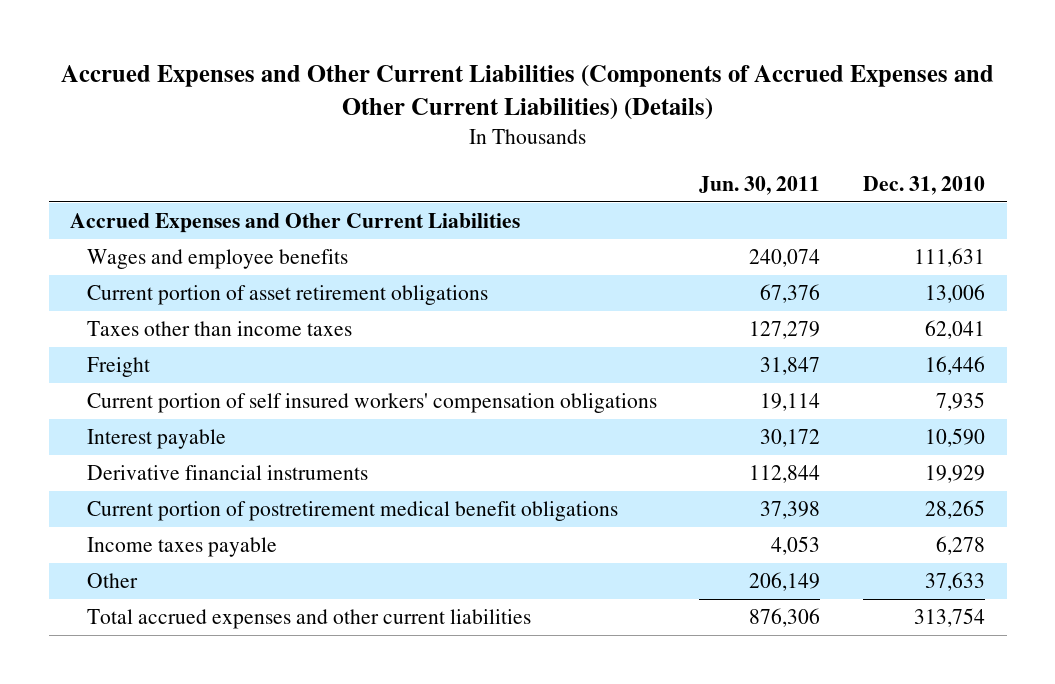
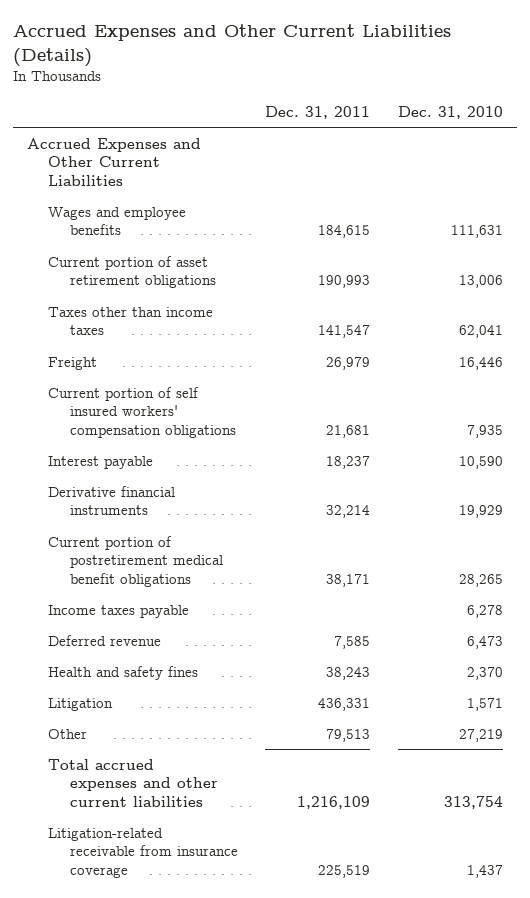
[60,64,994,121] Accrued Expenses and Other Current Liabilities (Components of Accrued Expenses and Other Current Liabilities) (Details) -> [13,23,452,67] Accrued Expenses and Other Current Liabilities (Details)
[699,175,821,195] Jun. 30, 2011 -> none
none -> [265,106,371,120] Dec. 31, 2011
none -> [48,634,162,646] Deferred revenue
none -> [48,665,199,680] Health and safety fines
none -> [48,697,114,711] Litigation
[925,572,986,592] 37,633 -> [459,728,504,742] 27,219
none -> [48,827,238,879] Litigation-related receivable from insurance coverage

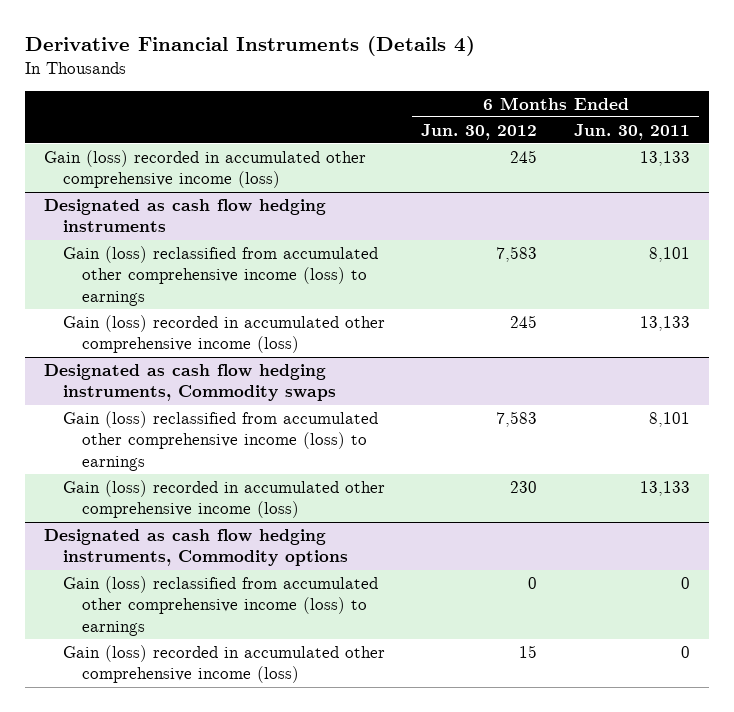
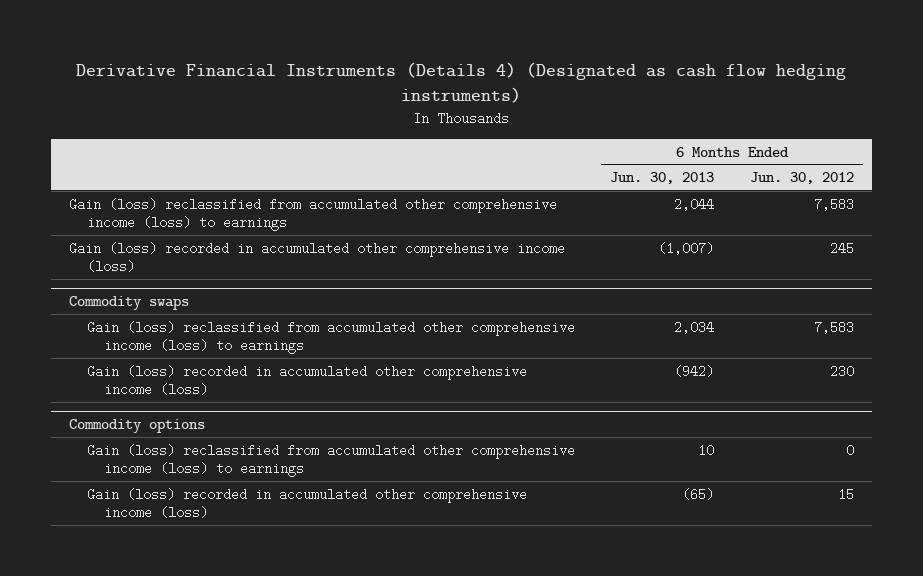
[25,36,476,57] Derivative Financial Instruments (Details 4) -> [76,62,847,104] Derivative Financial Instruments (Details 4) (Designated as cash flow hedging instruments)
[574,123,691,140] Jun. 30, 2011 -> none
none -> [610,171,715,184] Jun. 30, 2013
[43,149,366,189] Gain (loss) recorded in accumulated other comprehensive income (loss) -> none
[43,198,326,233] Designated as cash flow hedging instruments -> none
[43,363,336,402] Designated as cash flow hedging instruments, Commodity swaps -> none
none -> [69,295,190,310] Commodity swaps
[43,528,348,567] Designated as cash flow hedging instruments, Commodity options -> none
none -> [69,418,206,433] Commodity options

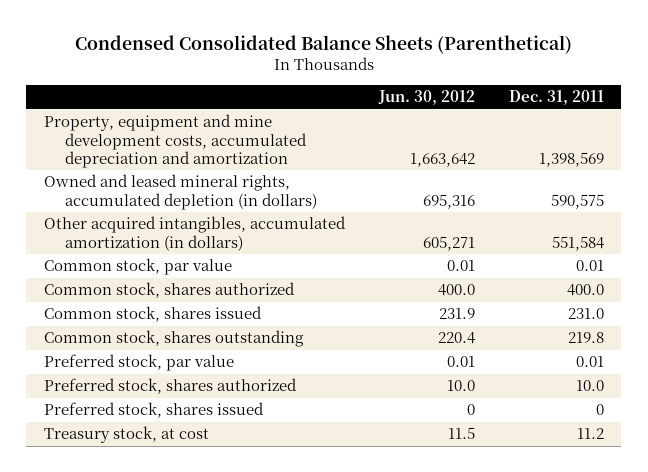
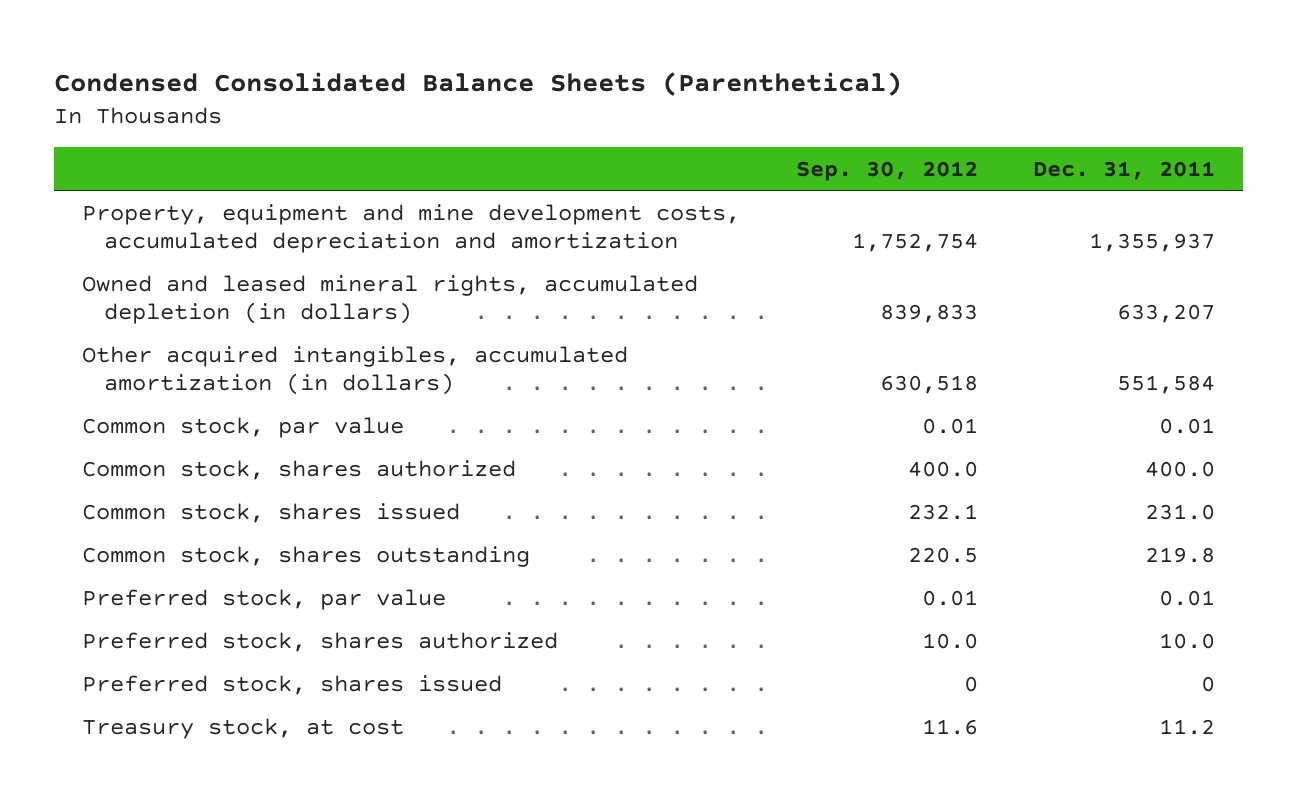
[377,90,475,106] Jun. 30, 2012 -> none
none -> [795,160,978,181] Sep. 30, 2012
[539,152,605,168] 1,398,569 -> [1089,232,1216,252] 1,355,937
[551,193,605,209] 590,575 -> [1117,303,1216,323] 633,207

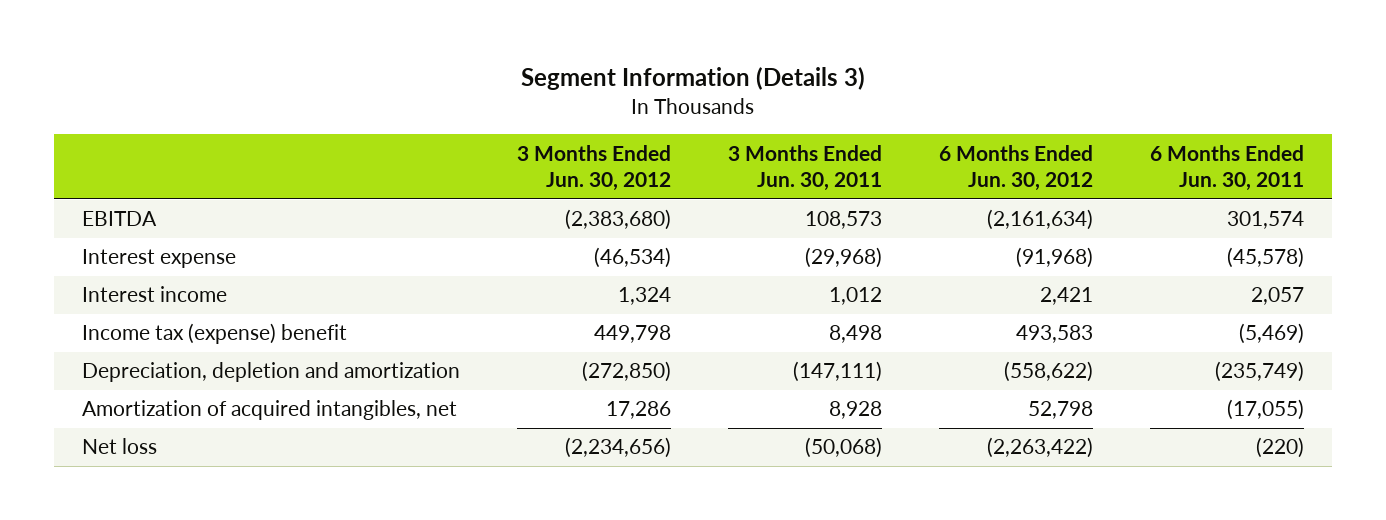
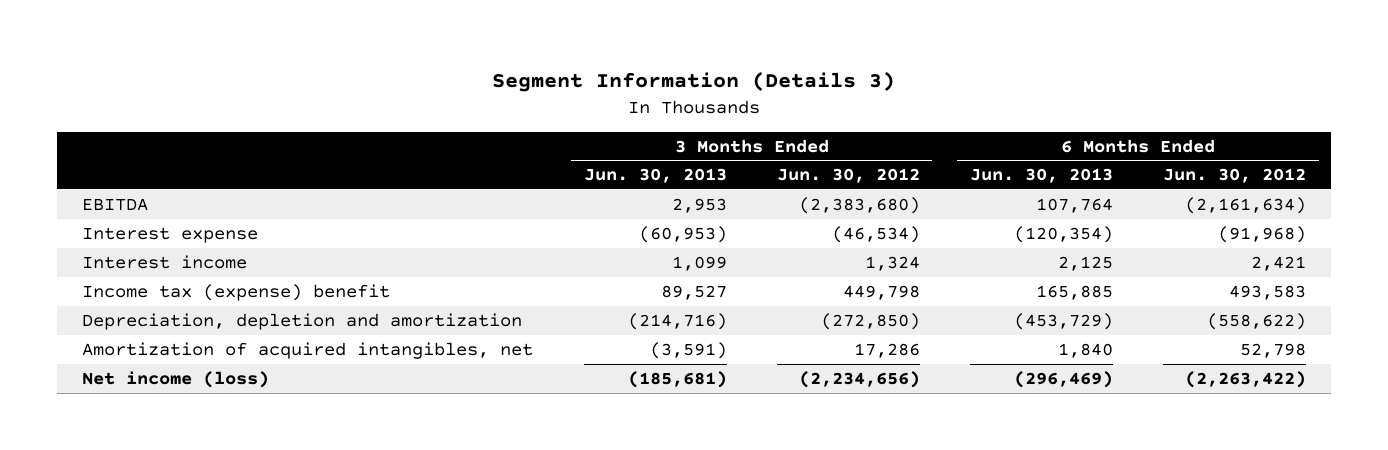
[727,144,882,192] 3 Months Ended Jun. 30, 2011 -> none
[1149,144,1304,192] 6 Months Ended Jun. 30, 2011 -> none
none -> [583,168,727,184] Jun. 30, 2013
none -> [969,168,1113,184] Jun. 30, 2013
[82,438,158,455] Net loss -> [82,370,270,388] Net income (loss)

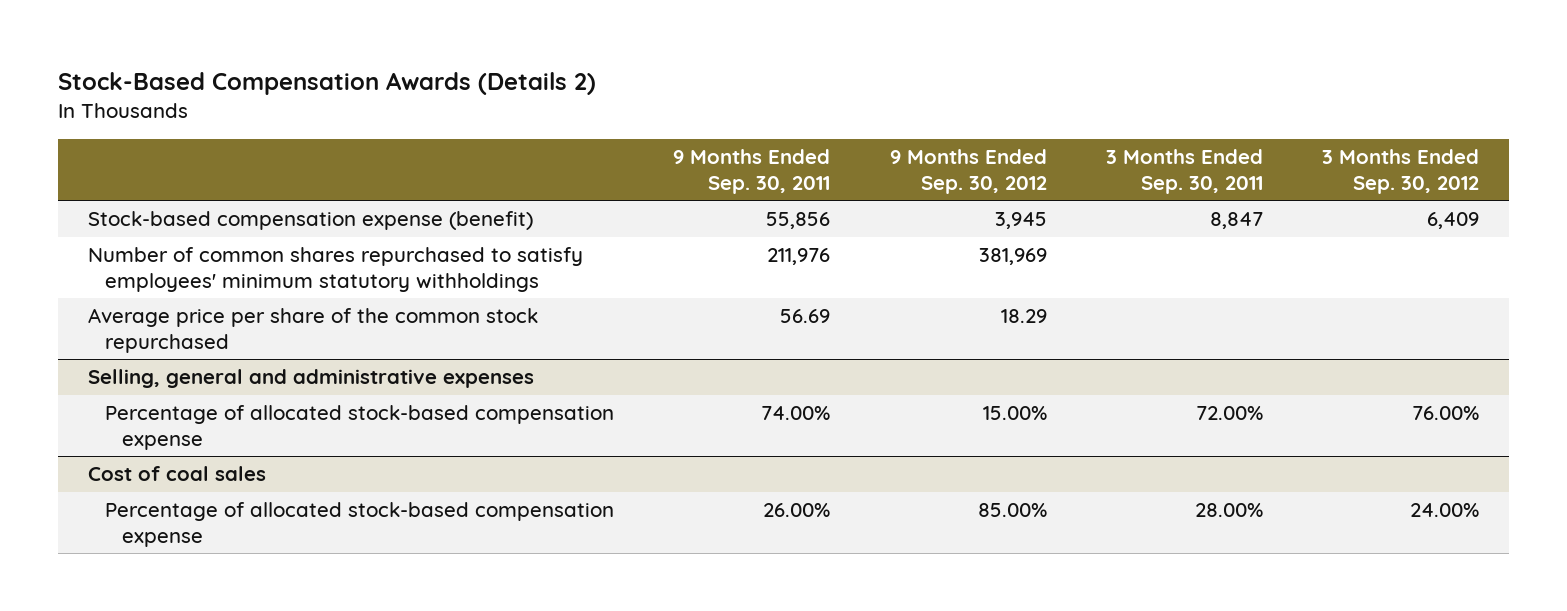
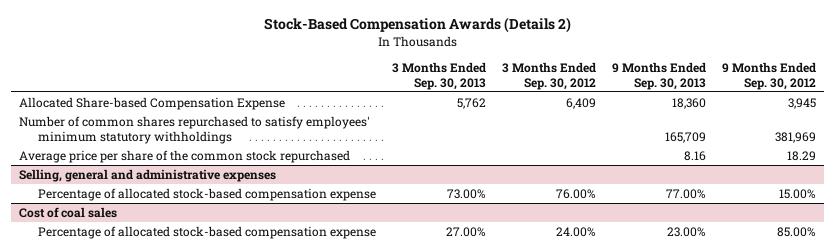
[673,149,831,194] 9 Months Ended Sep. 30, 2011 -> none
[1105,149,1263,194] 3 Months Ended Sep. 30, 2011 -> none
none -> [391,61,486,90] 3 Months Ended Sep. 30, 2013
none -> [612,61,707,90] 9 Months Ended Sep. 30, 2013
[87,211,533,231] Stock-based compensation expense (benefit) -> [18,96,285,110] Allocated Share-based Compensation Expense

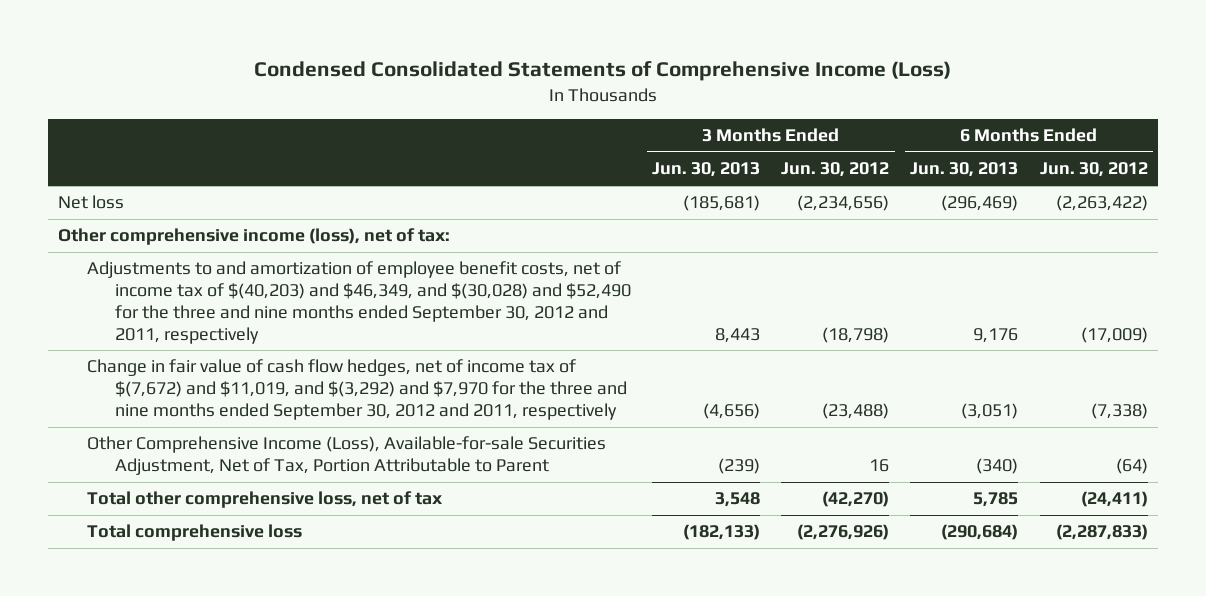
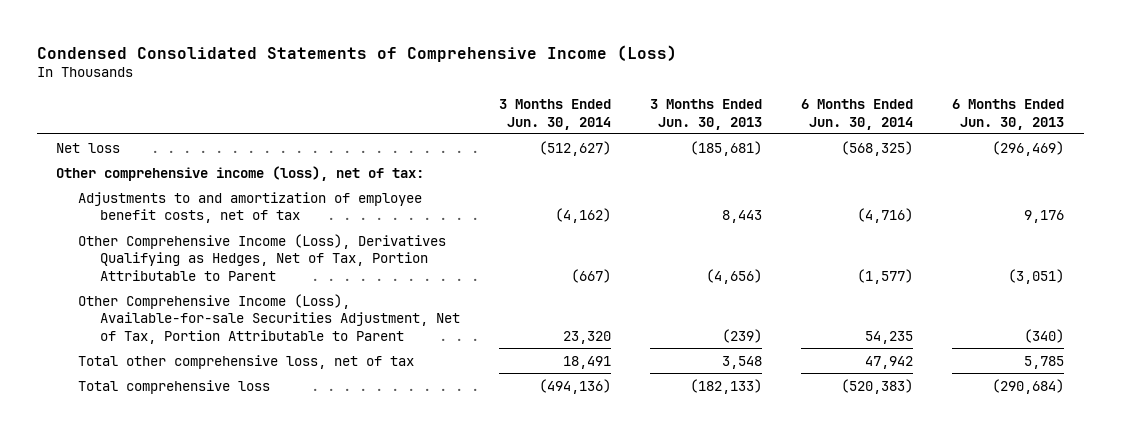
[781,162,890,178] Jun. 30, 2012 -> none
[1039,162,1148,178] Jun. 30, 2012 -> none
none -> [498,98,611,130] 3 Months Ended Jun. 30, 2014
none -> [801,98,914,130] 6 Months Ended Jun. 30, 2014
[86,261,632,344] Adjustments to and amortization of employee benefit costs, net of income tax of $(40,203) and $46,349, and $(30,028) and $52,490 for the three and nine months ended September 30, 2012 and 2011, respectively -> [78,191,423,224] Adjustments to and amortization of employee benefit costs, net of tax
[86,359,628,420] Change in fair value of cash flow hedges, net of income tax of $(7,672) and $11,019, and $(3,292) and $7,970 for the three and nine months ended September 30, 2012 and 2011, respectively -> [78,233,447,281] Other Comprehensive Income (Loss), Derivatives Qualifying as Hedges, Net of Tax, Portion Attributable to Parent

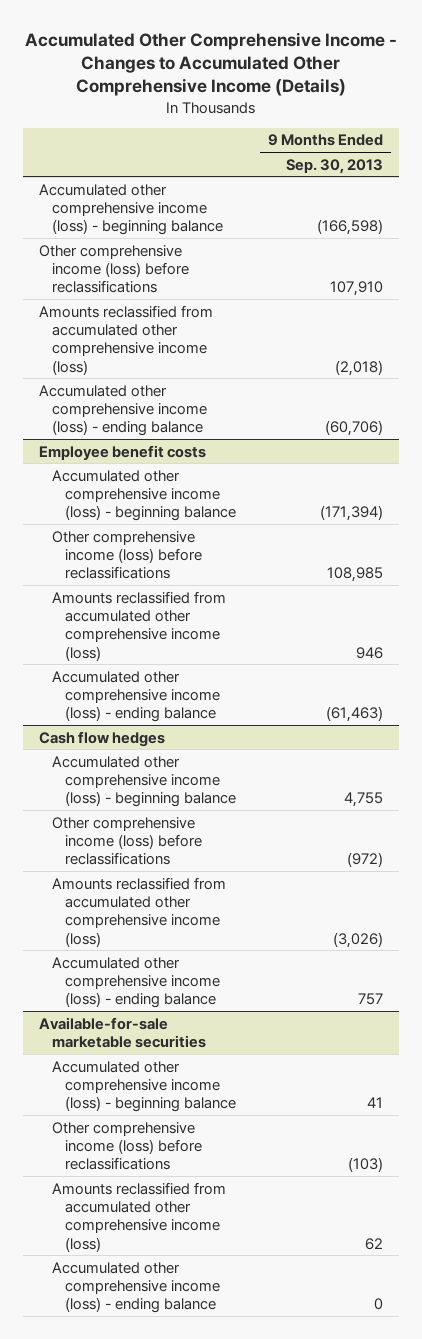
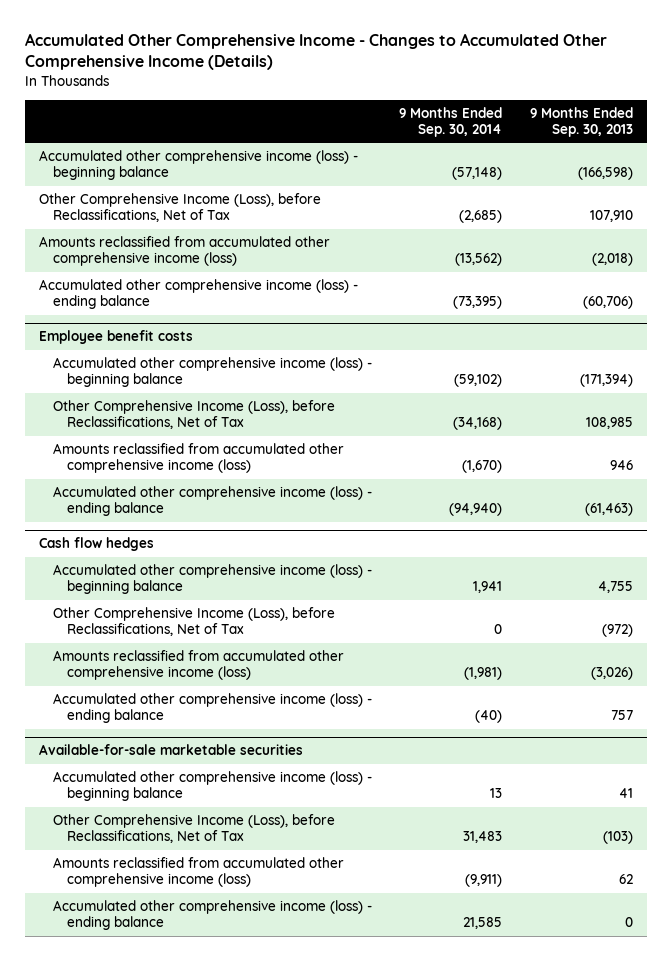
none -> [399,106,503,138] 9 Months Ended Sep. 30, 2014
[38,244,189,294] Other comprehensive income (loss) before reclassifications -> [38,193,321,223] Other Comprehensive Income (Loss), before Reclassifications, Net of Tax
[51,530,202,580] Other comprehensive income (loss) before reclassifications -> [52,400,335,430] Other Comprehensive Income (Loss), before Reclassifications, Net of Tax
[51,816,202,866] Other comprehensive income (loss) before reclassifications -> [52,607,335,637] Other Comprehensive Income (Loss), before Reclassifications, Net of Tax
[51,1121,202,1171] Other comprehensive income (loss) before reclassifications -> [52,814,335,844] Other Comprehensive Income (Loss), before Reclassifications, Net of Tax

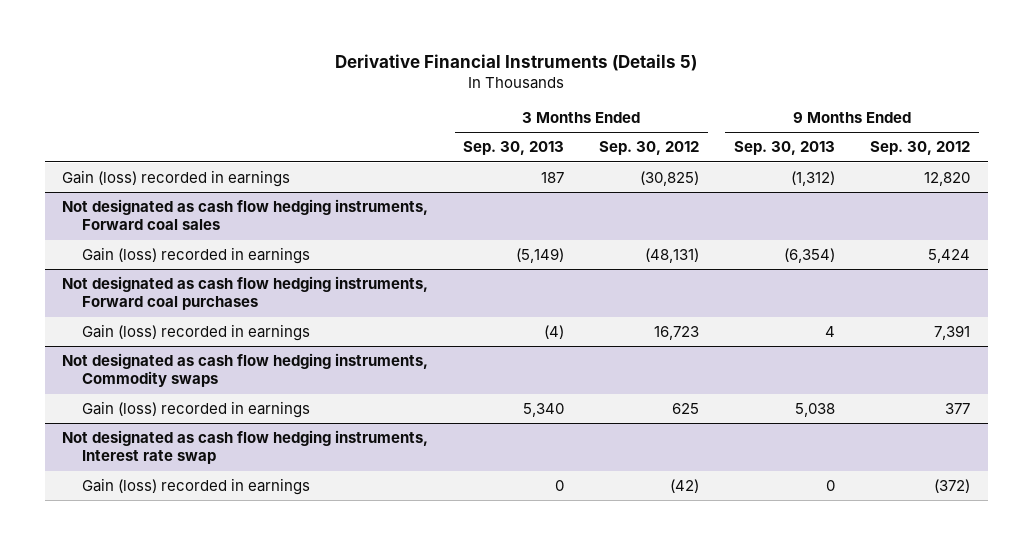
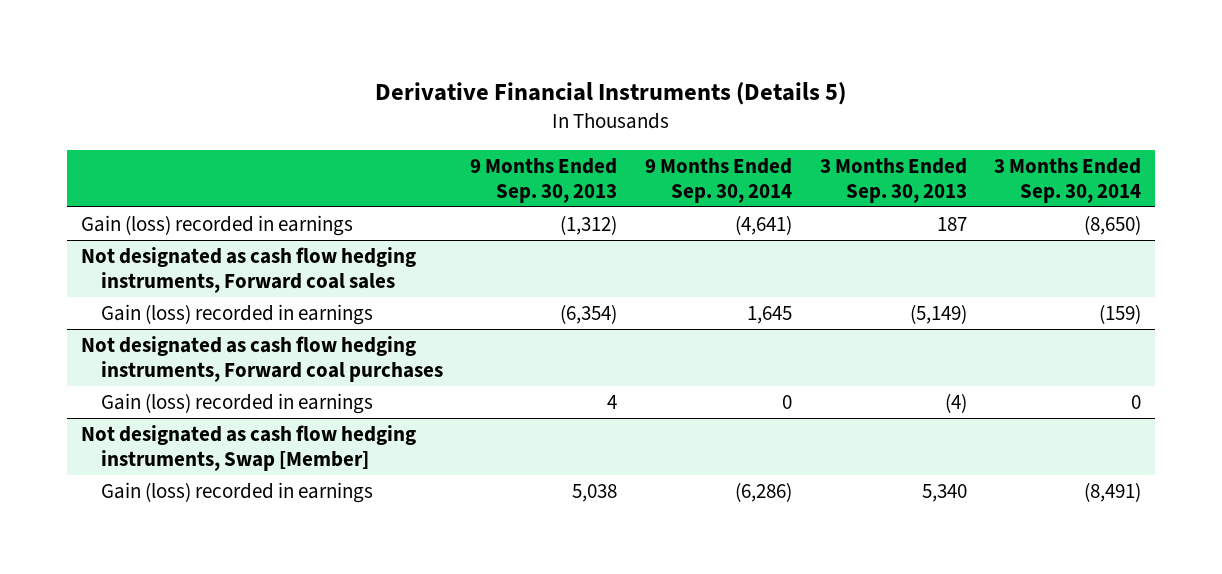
[599,141,700,156] Sep. 30, 2012 -> none
[870,141,971,156] Sep. 30, 2012 -> none
none -> [644,157,792,203] 9 Months Ended Sep. 30, 2014
none -> [994,157,1142,203] 3 Months Ended Sep. 30, 2014
[62,353,429,388] Not designated as cash flow hedging instruments, Commodity swaps -> [81,425,417,472] Not designated as cash flow hedging instruments, Swap [Member]
[62,430,429,465] Not designated as cash flow hedging instruments, Interest rate swap -> none
[82,478,311,496] Gain (loss) recorded in earnings -> none

